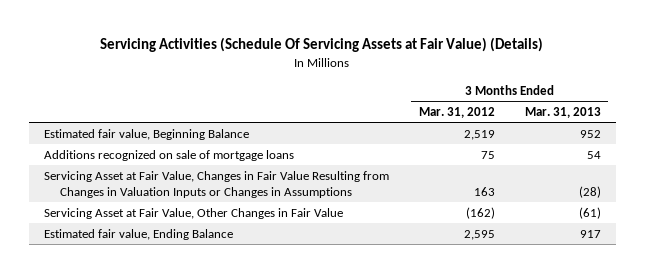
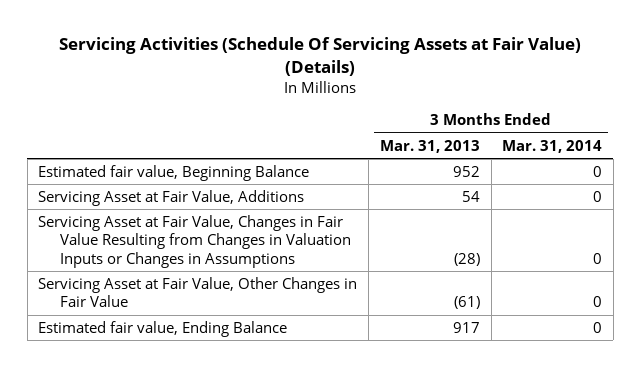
[418,106,495,118] Mar. 31, 2012 -> none
none -> [502,139,603,153] Mar. 31, 2014
[43,149,294,161] Additions recognized on sale of mortgage loans -> none
none -> [38,189,305,206] Servicing Asset at Fair Value, Additions

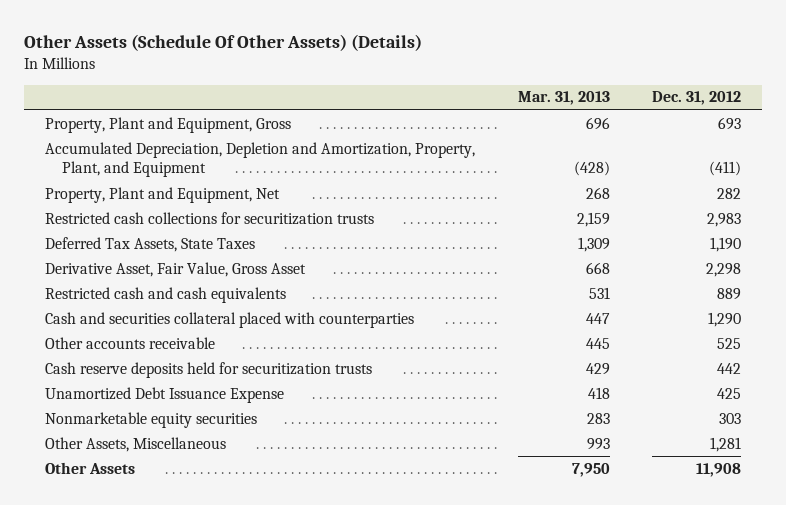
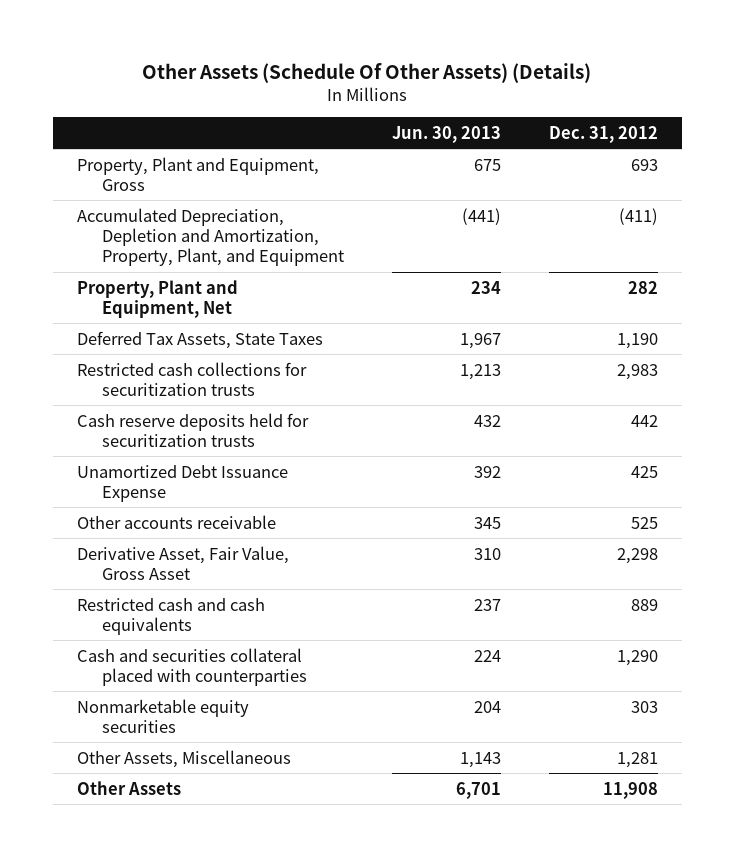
[517,91,610,106] Mar. 31, 2013 -> none
none -> [391,125,501,143] Jun. 30, 2013
[45,211,375,225] Restricted cash collections for securitization trusts -> [76,361,307,396] Restricted cash collections for securitization trusts
[45,361,373,378] Cash reserve deposits held for securitization trusts -> [76,412,309,447] Cash reserve deposits held for securitization trusts
[45,386,285,403] Unamortized Debt Issuance Expense -> [76,464,288,502] Unamortized Debt Issuance Expense
[45,336,216,349] Other accounts receivable -> [76,514,276,529] Other accounts receivable

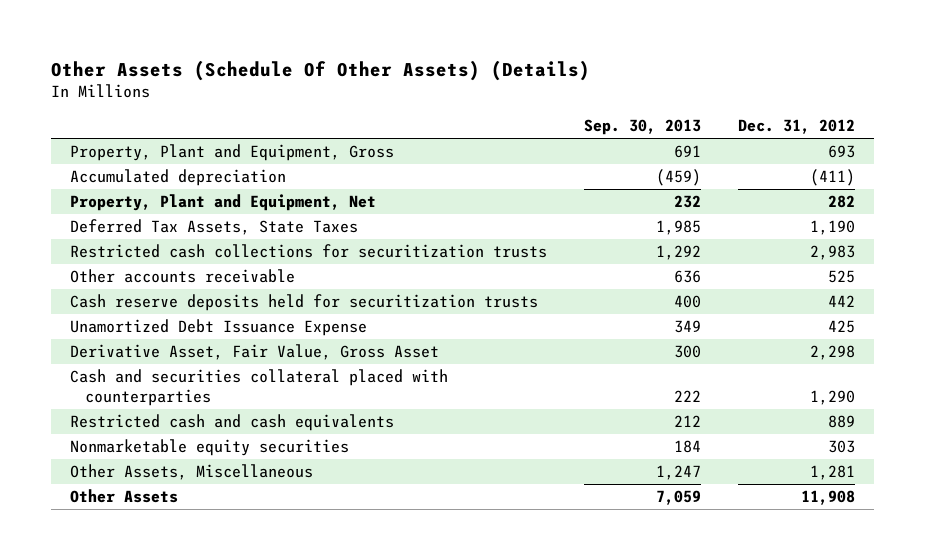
[391,125,501,143] Jun. 30, 2013 -> none
none -> [584,119,702,136] Sep. 30, 2013
[76,207,344,267] Accumulated Depreciation, Depletion and Amortization, Property, Plant, and Equipment -> [69,169,286,187] Accumulated depreciation
[76,514,276,529] Other accounts receivable -> [69,269,295,284] Other accounts receivable
[76,597,265,635] Restricted cash and cash equivalents -> [69,414,394,432] Restricted cash and cash equivalents

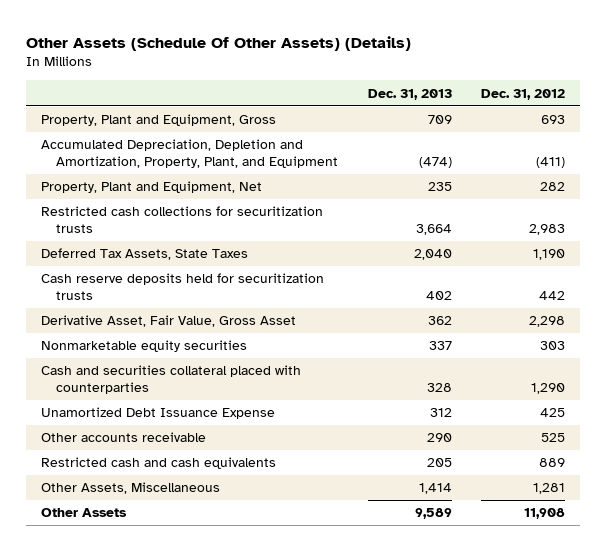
[584,119,702,136] Sep. 30, 2013 -> none
none -> [367,88,452,100] Dec. 31, 2013
[69,169,286,187] Accumulated depreciation -> [40,139,339,169] Accumulated Depreciation, Depletion and Amortization, Property, Plant, and Equipment
[69,219,358,236] Deferred Tax Assets, State Taxes -> [40,248,248,261] Deferred Tax Assets, State Taxes
[69,439,349,457] Nonmarketable equity securities -> [40,340,247,353] Nonmarketable equity securities
[69,319,367,337] Unamortized Debt Issuance Expense -> [40,407,275,420] Unamortized Debt Issuance Expense
[69,269,295,284] Other accounts receivable -> [40,432,206,443] Other accounts receivable

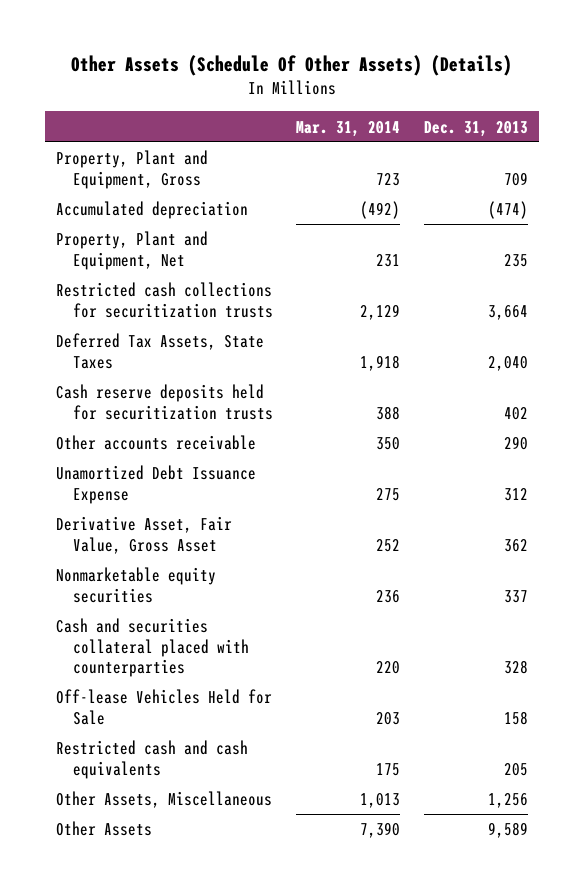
[480,88,565,100] Dec. 31, 2012 -> none
none -> [296,120,401,137] Mar. 31, 2014
[40,139,339,169] Accumulated Depreciation, Depletion and Amortization, Property, Plant, and Equipment -> [56,201,249,220] Accumulated depreciation
[40,432,206,443] Other accounts receivable -> [56,435,257,451] Other accounts receivable
[40,407,275,420] Unamortized Debt Issuance Expense -> [56,465,257,504] Unamortized Debt Issuance Expense
none -> [56,689,273,725] Off-lease Vehicles Held for Sale
[418,483,452,495] 1,414 -> [487,793,528,809] 1,256

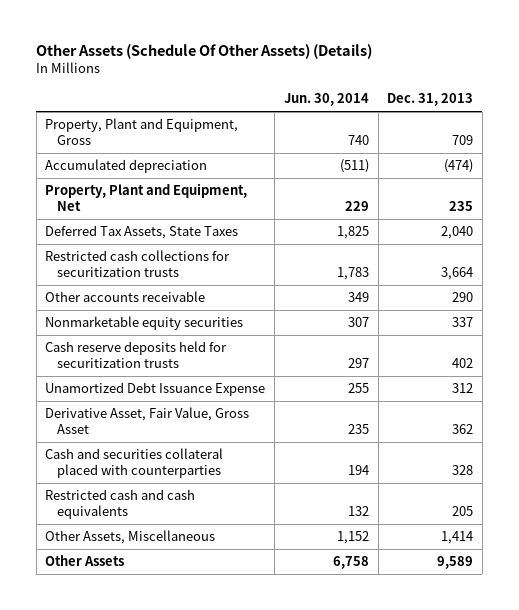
[296,120,401,137] Mar. 31, 2014 -> none
none -> [283,93,369,107] Jun. 30, 2014
[56,282,273,318] Restricted cash collections for securitization trusts -> [45,250,231,278] Restricted cash collections for securitization trusts
[56,567,217,603] Nonmarketable equity securities -> [45,316,244,331] Nonmarketable equity securities
[56,384,273,420] Cash reserve deposits held for securitization trusts -> [45,341,228,369] Cash reserve deposits held for securitization trusts
[56,689,273,725] Off-lease Vehicles Held for Sale -> none
[487,793,528,809] 1,256 -> [441,531,474,545] 1,414

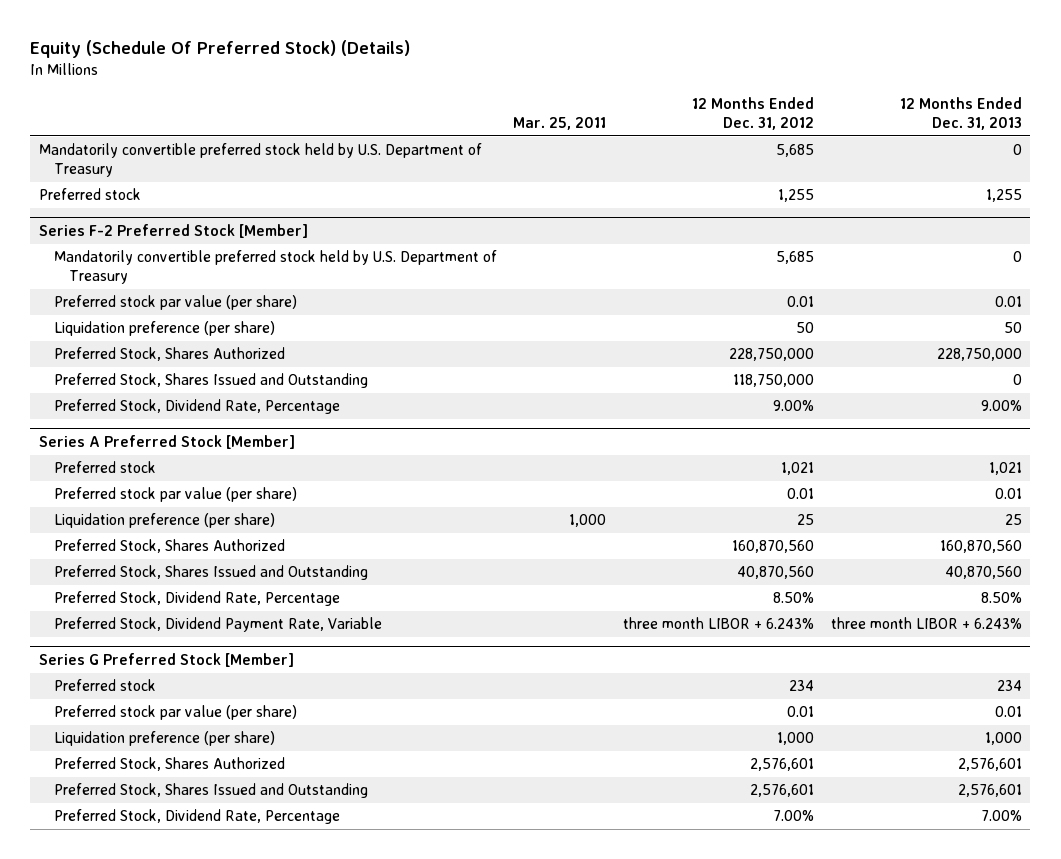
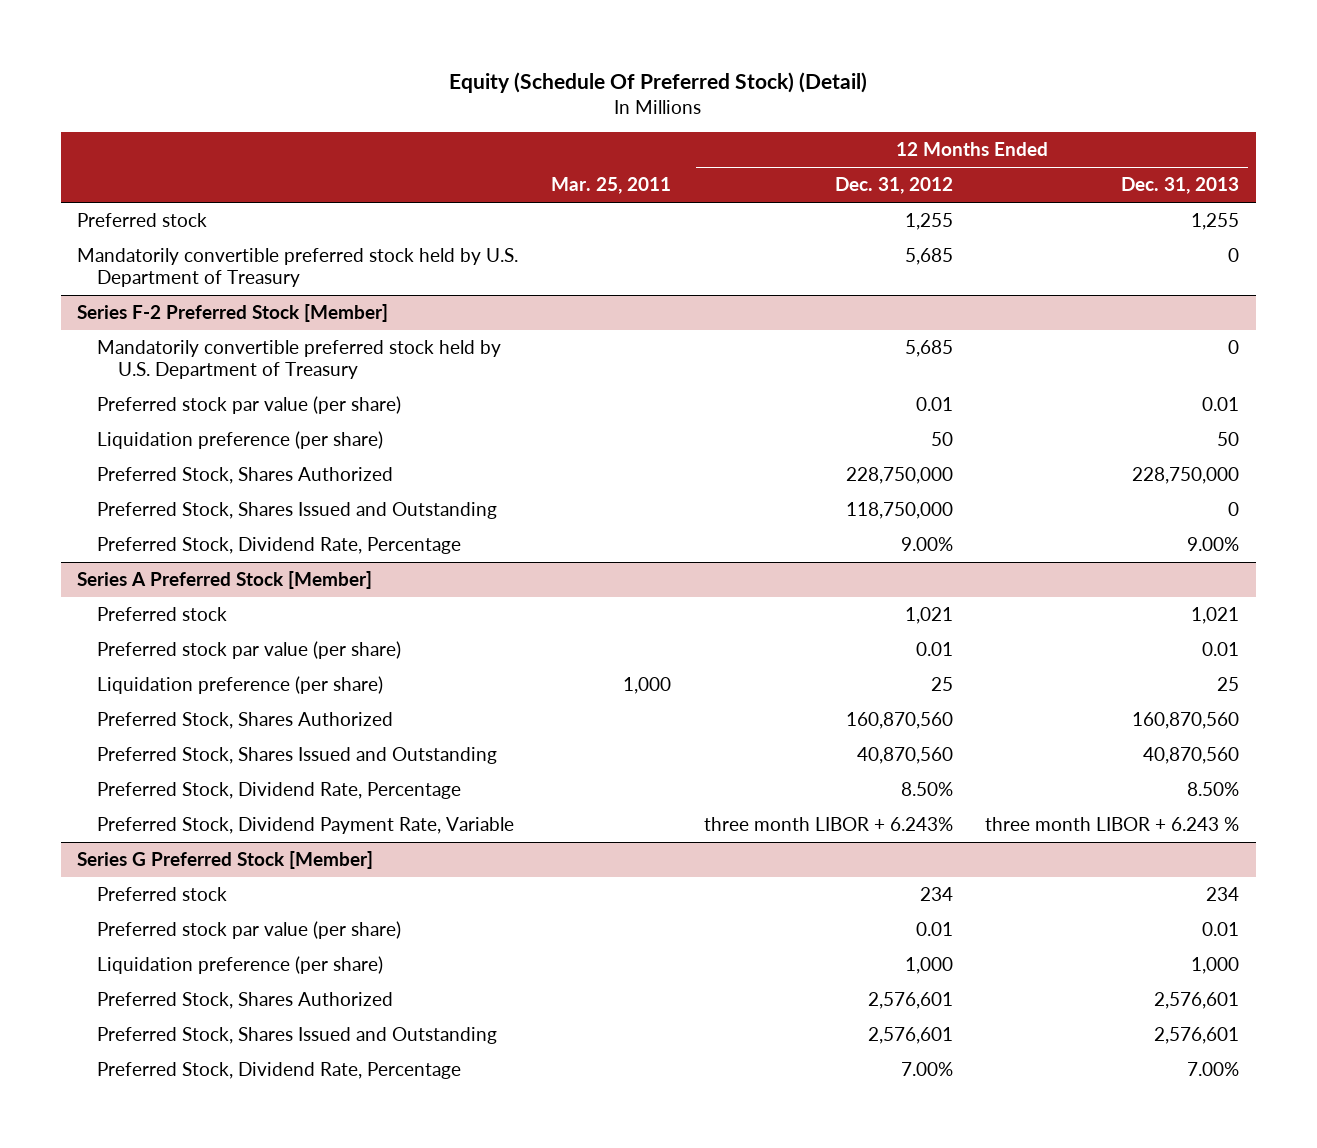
[30,40,411,59] Equity (Schedule Of Preferred Stock) (Details) -> [449,72,868,94] Equity (Schedule Of Preferred Stock) (Detail)
[38,143,482,178] Mandatorily convertible preferred stock held by U.S. Department of Treasury -> [77,248,519,287] Mandatorily convertible preferred stock held by U.S. Department of Treasury
[831,617,1023,630] three month LIBOR + 6.243% -> [985,817,1240,832] three month LIBOR + 6.243 %

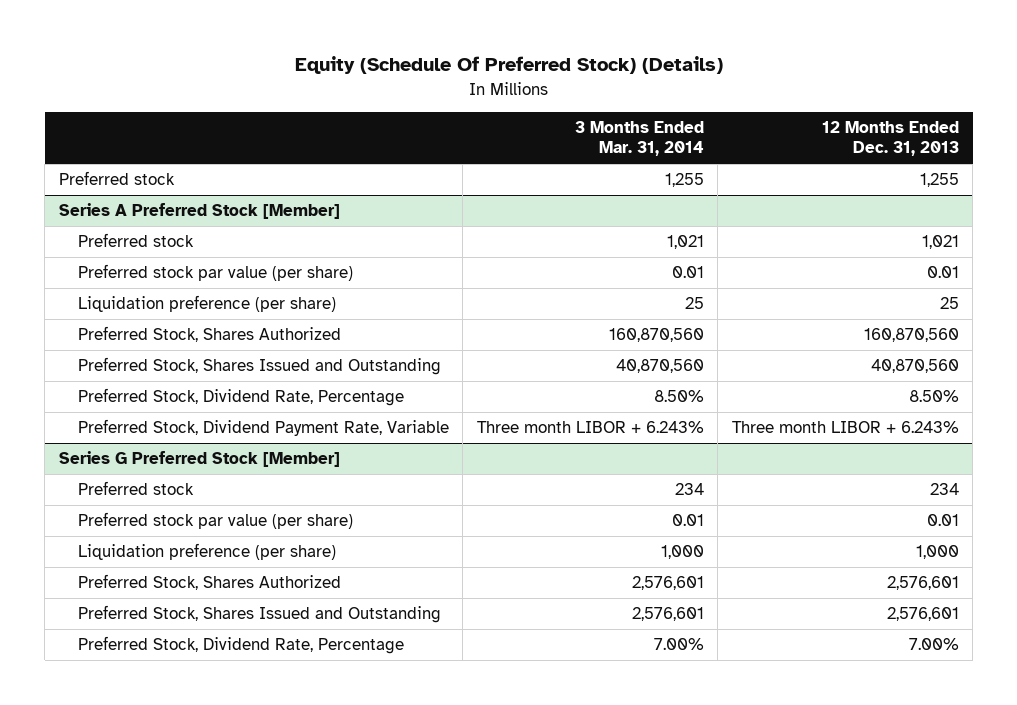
[449,72,868,94] Equity (Schedule Of Preferred Stock) (Detail) -> [294,56,723,75] Equity (Schedule Of Preferred Stock) (Details)
[550,177,671,195] Mar. 25, 2011 -> none
[834,177,953,195] Dec. 31, 2012 -> none
none -> [574,121,704,157] 3 Months Ended Mar. 31, 2014
[77,248,519,287] Mandatorily convertible preferred stock held by U.S. Department of Treasury -> none
[77,304,389,323] Series F-2 Preferred Stock [Member] -> none
[97,340,502,379] Mandatorily convertible preferred stock held by U.S. Department of Treasury -> none
[97,396,402,415] Preferred stock par value (per share) -> none
[97,431,384,450] Liquidation preference (per share) -> none
[97,467,394,485] Preferred Stock, Shares Authorized -> none
[97,502,498,520] Preferred Stock, Shares Issued and Outstanding -> none
[97,537,462,555] Preferred Stock, Dividend Rate, Percentage -> none
[985,817,1240,832] three month LIBOR + 6.243 % -> [731,421,959,434] Three month LIBOR + 6.243%

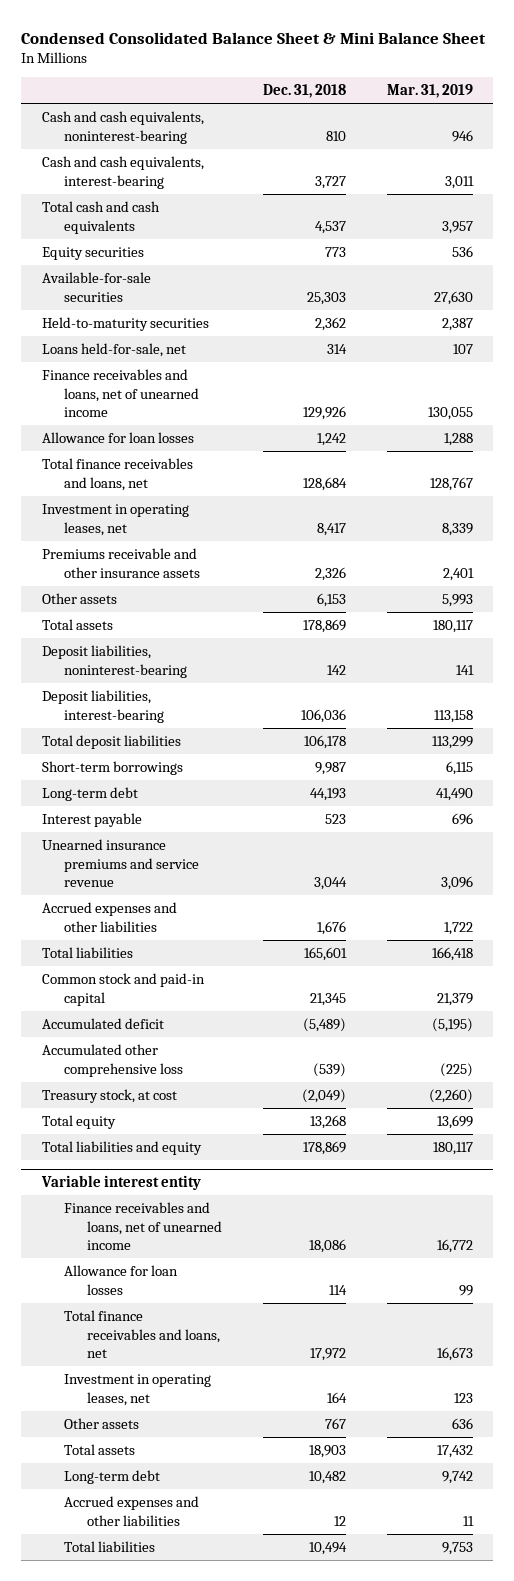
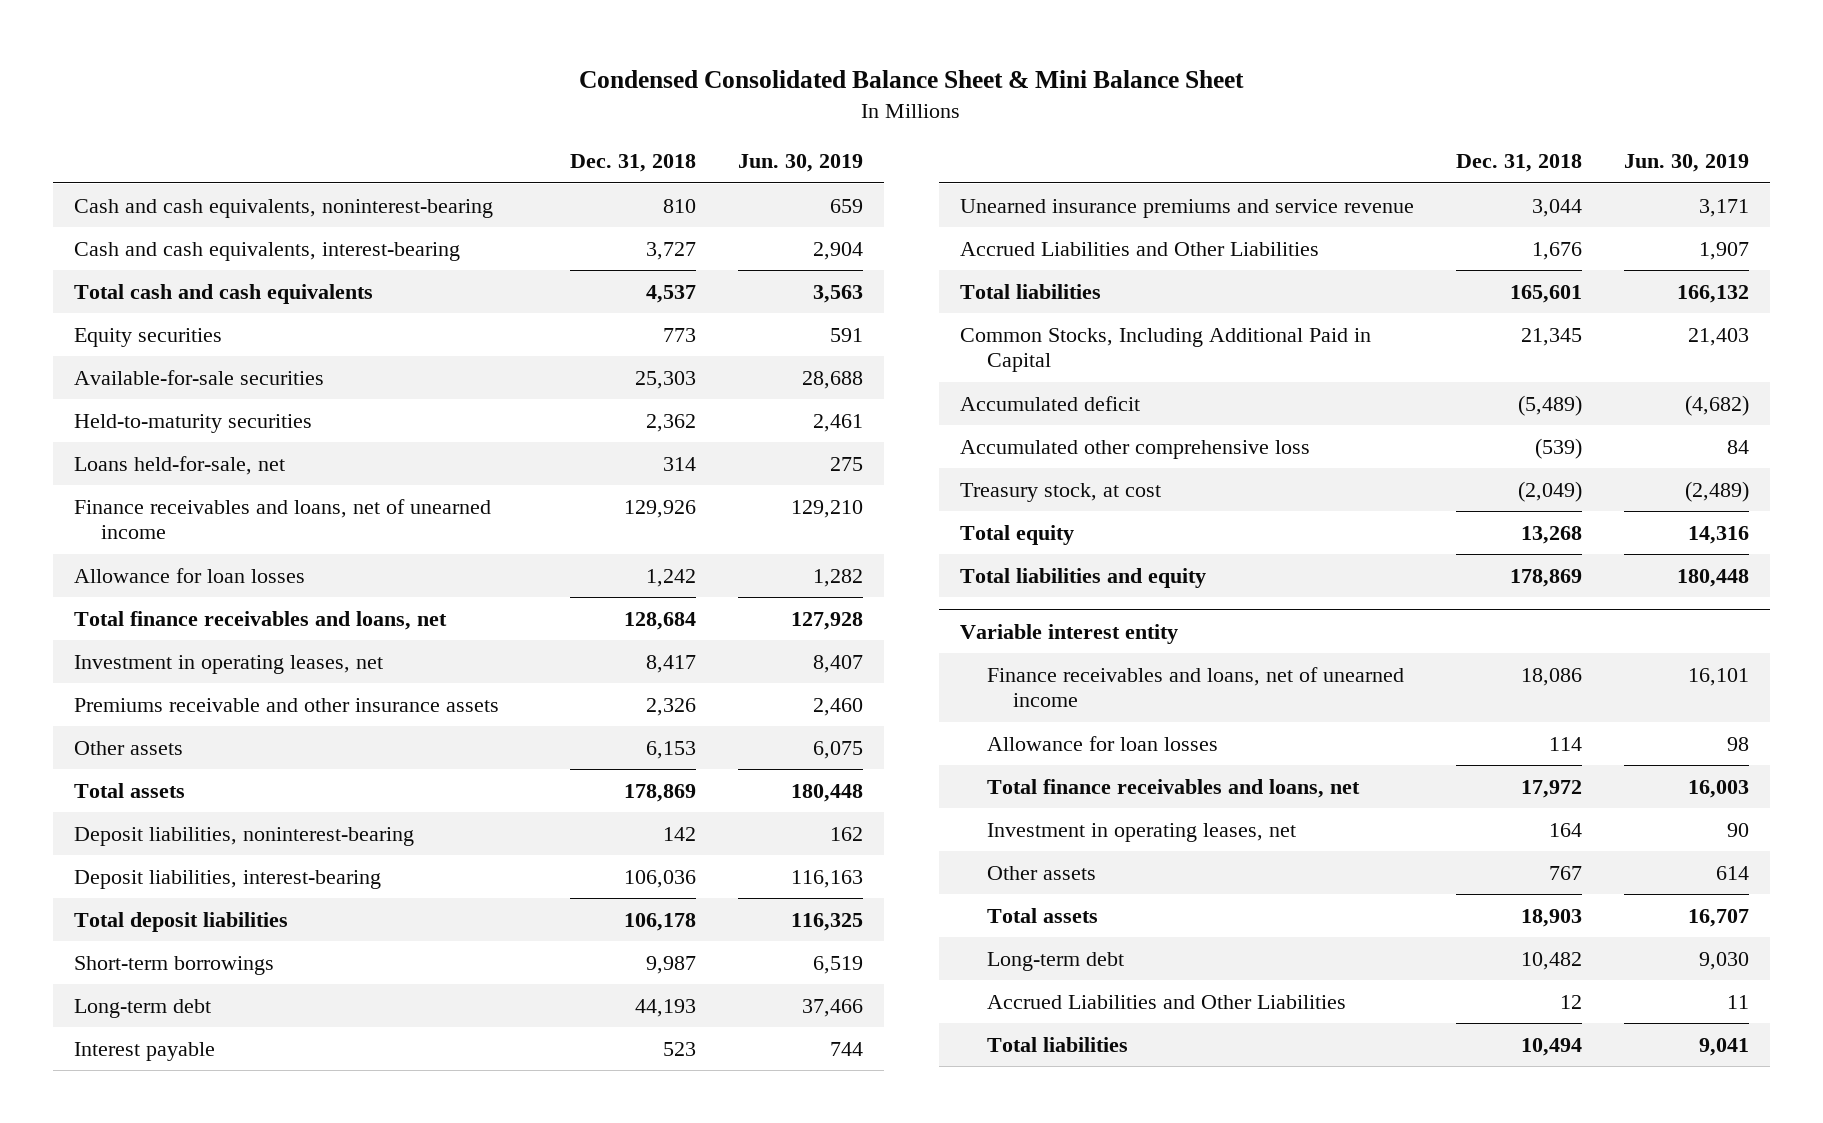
[386,84,473,99] Mar. 31, 2019 -> none
none -> [737,154,863,173] Jun. 30, 2019
[41,901,177,932] Accrued expenses and other liabilities -> [960,241,1320,256] Accrued Liabilities and Other Liabilities
[41,972,205,1006] Common stock and paid-in capital -> [960,327,1372,373] Common Stocks, Including Additional Paid in Capital
[64,1495,200,1526] Accrued expenses and other liabilities -> [986,994,1346,1009] Accrued Liabilities and Other Liabilities

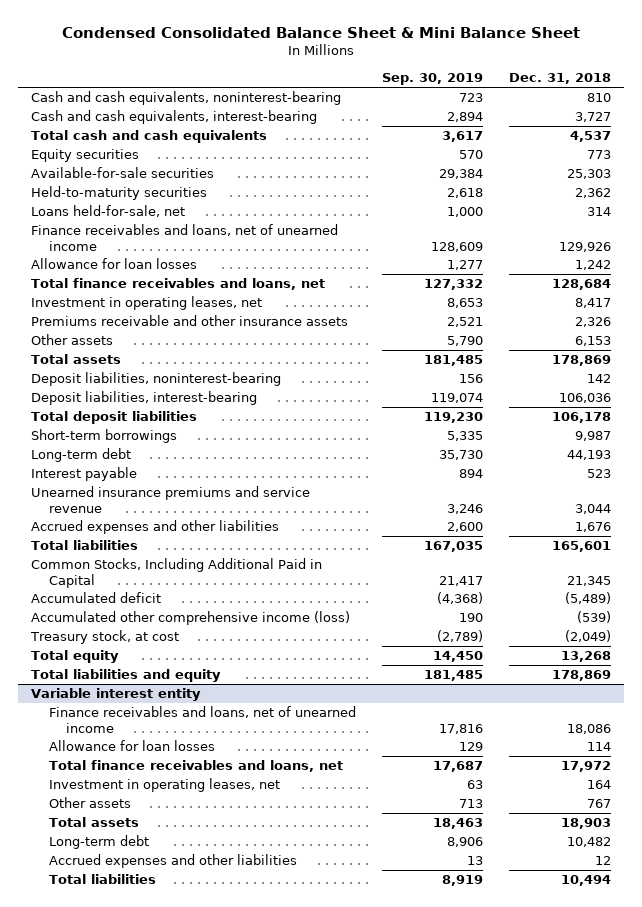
[737,154,863,173] Jun. 30, 2019 -> none
none -> [381,73,483,86] Sep. 30, 2019
[960,241,1320,256] Accrued Liabilities and Other Liabilities -> [30,520,279,535] Accrued expenses and other liabilities
[960,439,1311,459] Accumulated other comprehensive loss -> [30,611,350,626] Accumulated other comprehensive income (loss)
[986,994,1346,1009] Accrued Liabilities and Other Liabilities -> [48,854,297,869] Accrued expenses and other liabilities

